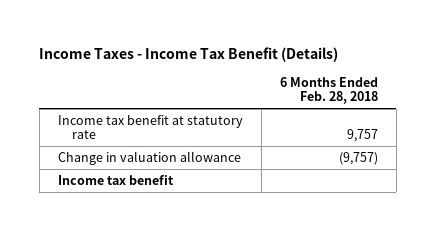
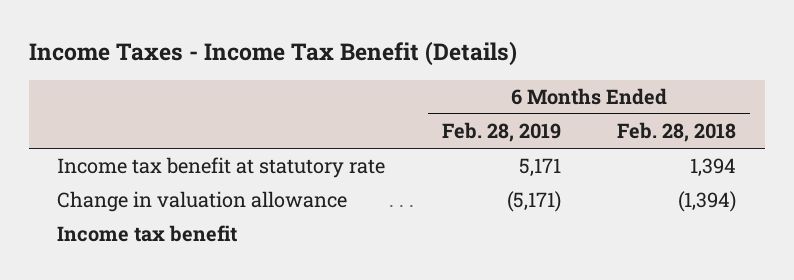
none -> [441,122,561,143] Feb. 28, 2019
[346,129,378,143] 9,757 -> [690,158,737,178] 1,394
[338,151,378,165] (9,757) -> [678,191,737,213] (1,394)

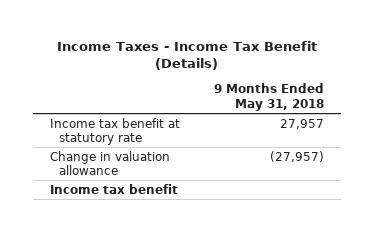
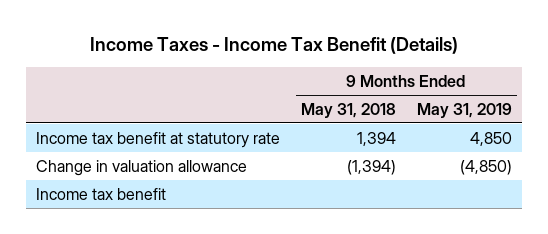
none -> [416,102,512,118] May 31, 2019
[279,118,324,129] 27,957 -> [356,131,396,146] 1,394
[269,150,324,162] (27,957) -> [346,159,396,175] (1,394)

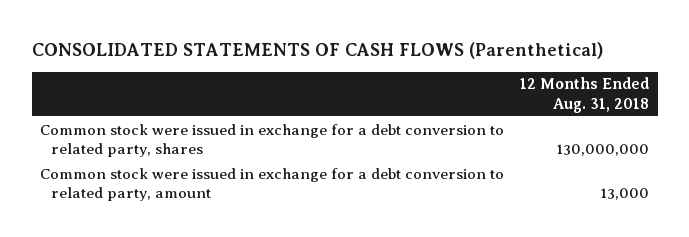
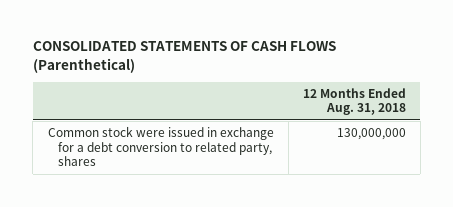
[39,167,504,202] Common stock were issued in exchange for a debt conversion to related party, amount -> none

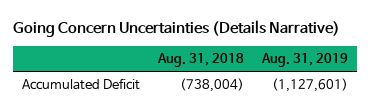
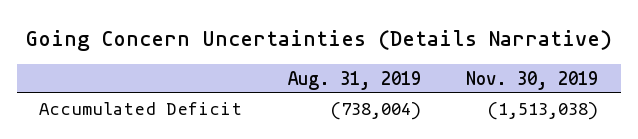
[156,53,244,68] Aug. 31, 2018 -> none
none -> [466,70,599,90] Nov. 30, 2019
[272,78,349,93] (1,127,601) -> [329,101,421,120] (738,004)

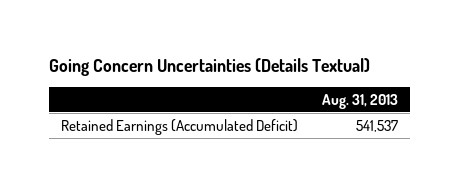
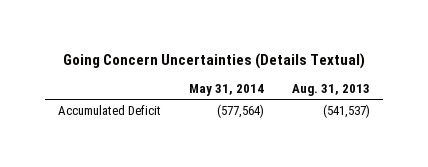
none -> [189,84,265,97] May 31, 2014
[60,118,298,135] Retained Earnings (Accumulated Deficit) -> [58,105,162,116] Accumulated Deficit
[356,119,399,132] 541,537 -> [322,104,370,119] (541,537)

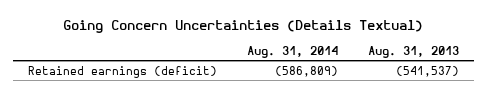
[189,84,265,97] May 31, 2014 -> none
none -> [246,45,338,58] Aug. 31, 2014
[58,105,162,116] Accumulated Deficit -> [27,65,217,78] Retained earnings (deficit)

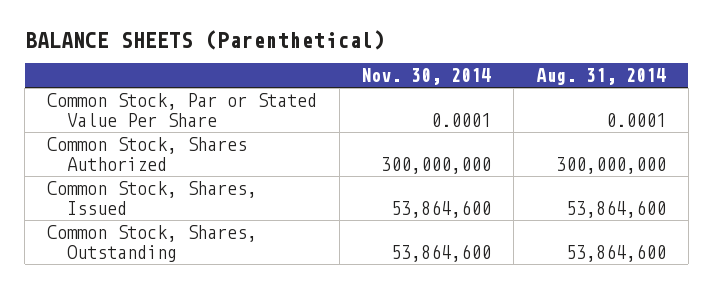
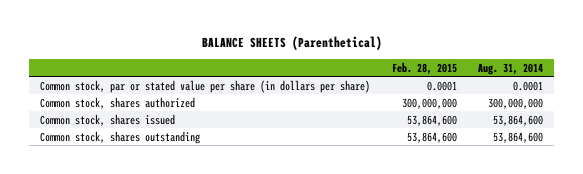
[361,67,492,85] Nov. 30, 2014 -> none
none -> [391,61,457,75] Feb. 28, 2015
[46,92,317,127] Common Stock, Par or Stated Value Per Share -> [40,79,371,93] Common stock, par or stated value per share (in dollars per share)
[46,136,247,171] Common Stock, Shares Authorized -> [40,96,196,109] Common stock, shares authorized
[46,180,257,215] Common Stock, Shares, Issued -> [40,113,176,126] Common stock, shares issued
[46,224,257,262] Common Stock, Shares, Outstanding -> [40,130,201,144] Common stock, shares outstanding

